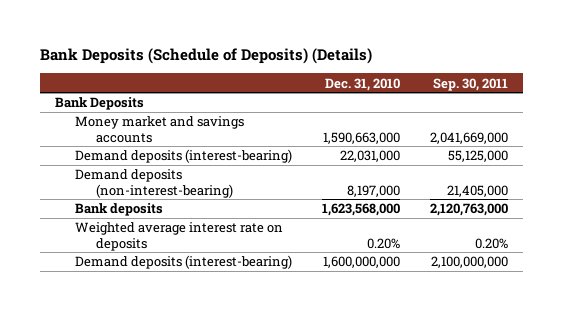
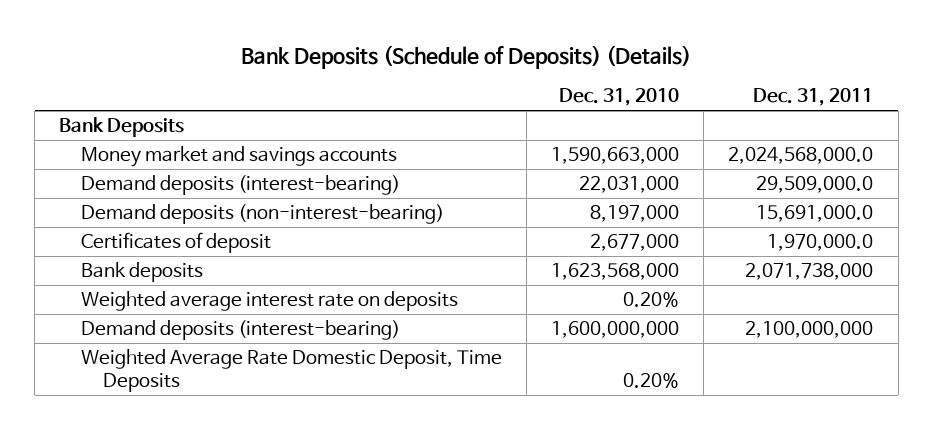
[433,77,509,91] Sep. 30, 2011 -> none
none -> [753,88,874,107] Dec. 31, 2011
none -> [81,231,272,253] Certificates of deposit
none -> [81,348,503,392] Weighted Average Rate Domestic Deposit, Time Deposits

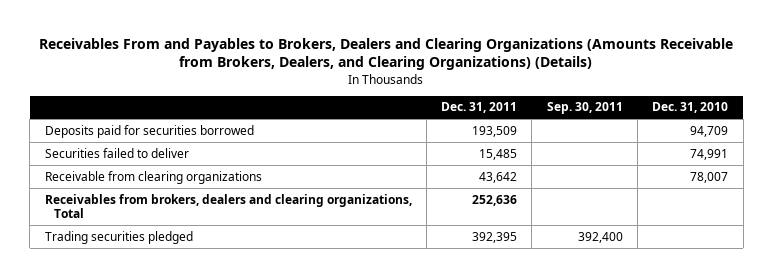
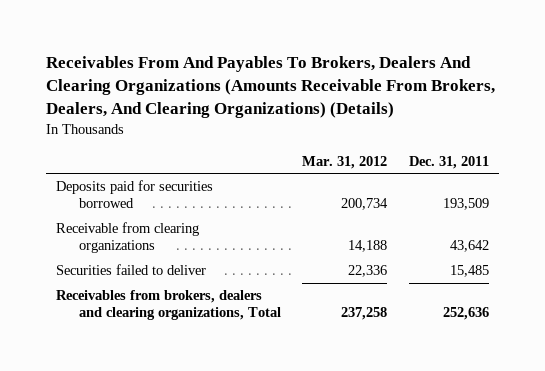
[39,37,734,71] Receivables From and Payables to Brokers, Dealers and Clearing Organizations (Amounts Receivable from Brokers, Dealers, and Clearing Organizations) (Details) -> [45,56,495,119] Receivables From And Payables To Brokers, Dealers And Clearing Organizations (Amounts Receivable From Brokers, Dealers, And Clearing Organizations) (Details)
[546,102,623,115] Sep. 30, 2011 -> none
[652,102,729,114] Dec. 31, 2010 -> none
none -> [302,155,388,169] Mar. 31, 2012
[44,147,189,158] Securities failed to deliver -> [56,264,207,276] Securities failed to deliver
[44,230,193,244] Trading securities pledged -> none

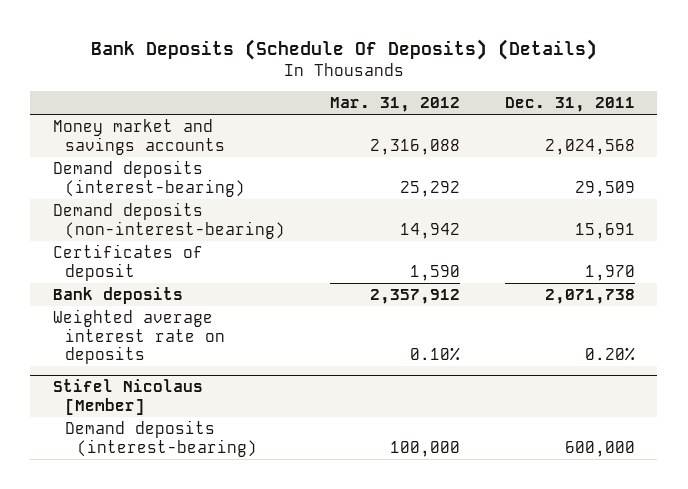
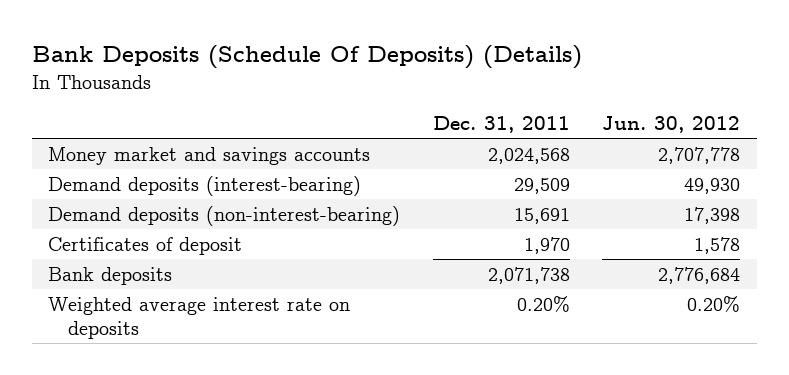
[329,97,460,113] Mar. 31, 2012 -> none
none -> [602,116,741,134] Jun. 30, 2012
[52,379,203,416] Stifel Nicolaus [Member] -> none
[64,419,257,457] Demand deposits (interest-bearing) -> none

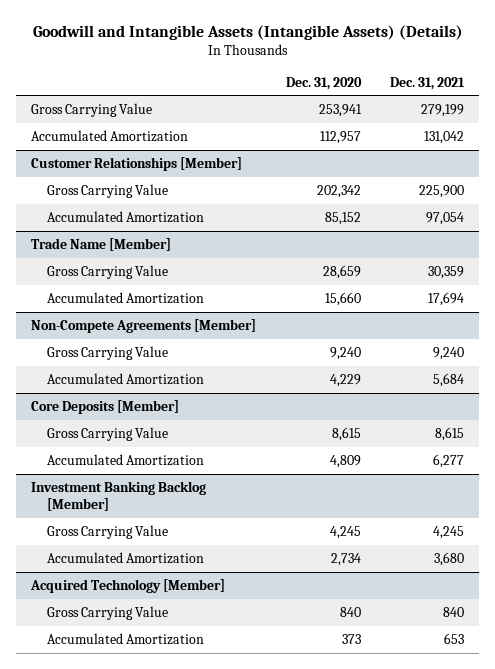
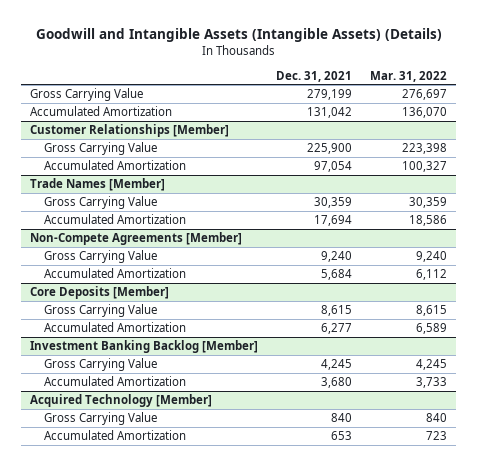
[285,76,362,90] Dec. 31, 2020 -> none
none -> [369,70,447,82] Mar. 31, 2022
[30,237,171,251] Trade Name [Member] -> [30,178,166,192] Trade Names [Member]

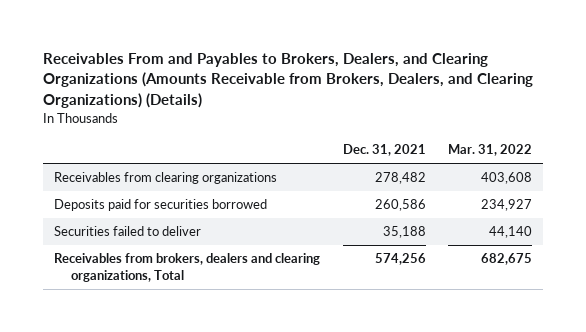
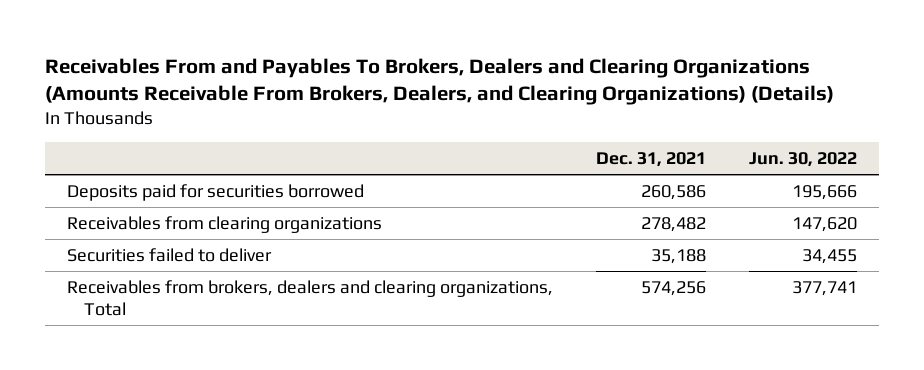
[43,52,534,108] Receivables From and Payables to Brokers, Dealers, and Clearing Organizations (Amounts Receivable from Brokers, Dealers, and Clearing Organizations) (Details) -> [44,57,834,106] Receivables From and Payables To Brokers, Dealers and Clearing Organizations (Amounts Receivable From Brokers, Dealers, and Clearing Organizations) (Details)
[447,144,532,157] Mar. 31, 2022 -> none
none -> [749,151,858,167] Jun. 30, 2022
[54,172,278,185] Receivables from clearing organizations -> [66,216,382,234] Receivables from clearing organizations

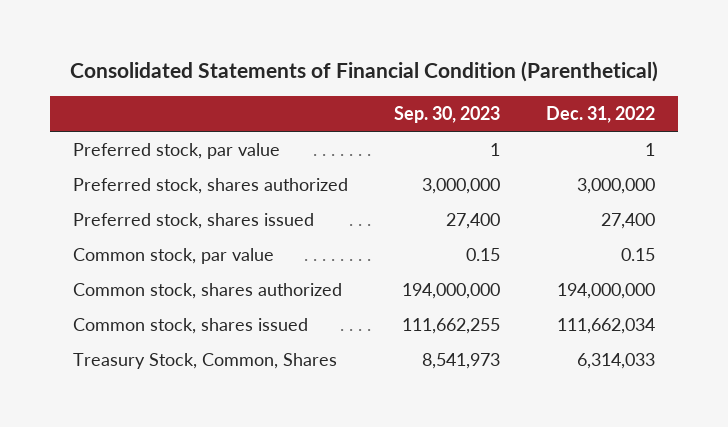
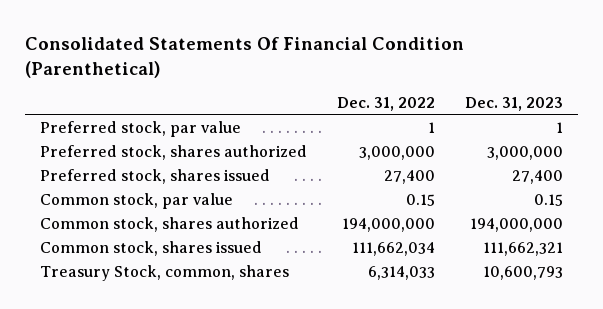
[70,61,659,83] Consolidated Statements of Financial Condition (Parenthetical) -> [24,36,464,78] Consolidated Statements Of Financial Condition (Parenthetical)
[394,106,501,124] Sep. 30, 2023 -> none
none -> [464,97,563,112] Dec. 31, 2023
[73,352,338,369] Treasury Stock, Common, Shares -> [39,265,289,282] Treasury Stock, common, shares

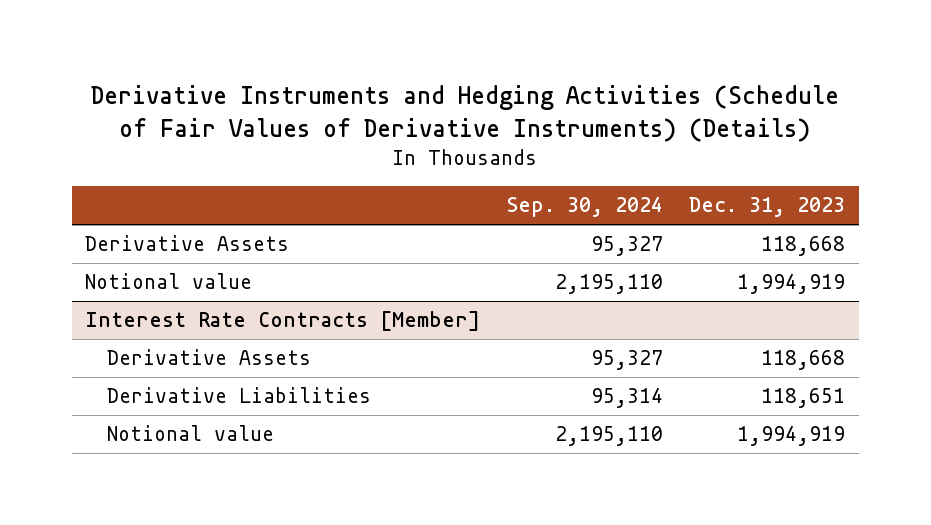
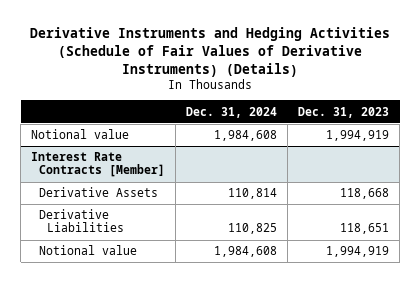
[506,197,663,218] Sep. 30, 2024 -> none
none -> [186,106,278,118] Dec. 31, 2024
[85,235,290,252] Derivative Assets -> none

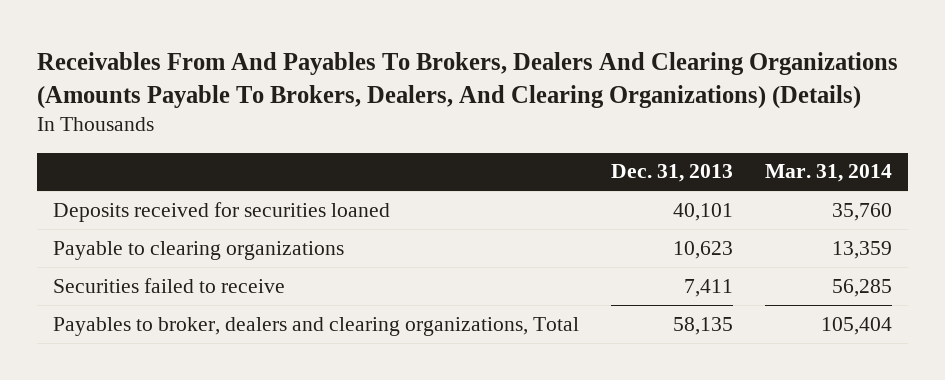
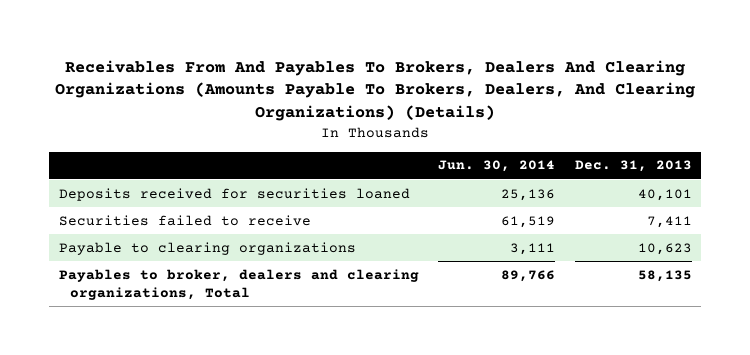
[765,164,893,183] Mar. 31, 2014 -> none
none -> [438,160,556,173] Jun. 30, 2014
[52,240,344,260] Payable to clearing organizations -> [58,241,356,255] Payable to clearing organizations

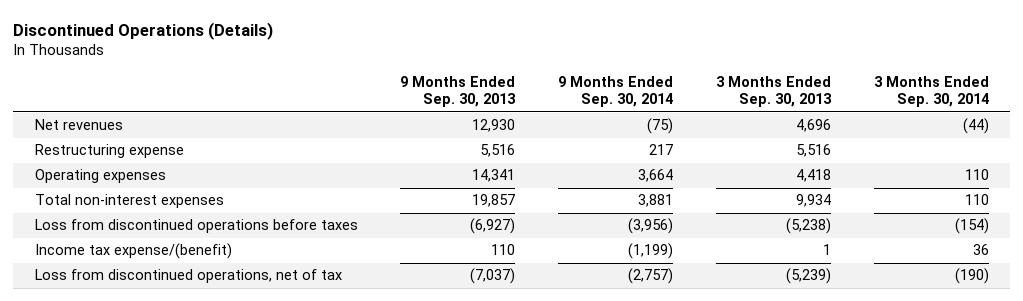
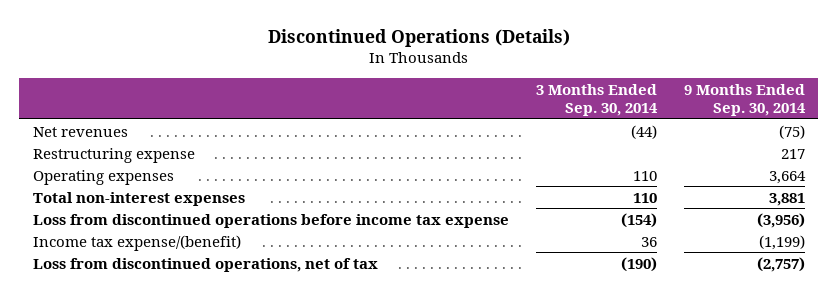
[400,75,517,108] 9 Months Ended Sep. 30, 2013 -> none
[715,75,832,108] 3 Months Ended Sep. 30, 2013 -> none
[34,219,358,234] Loss from discontinued operations before taxes -> [32,213,509,228] Loss from discontinued operations before income tax expense

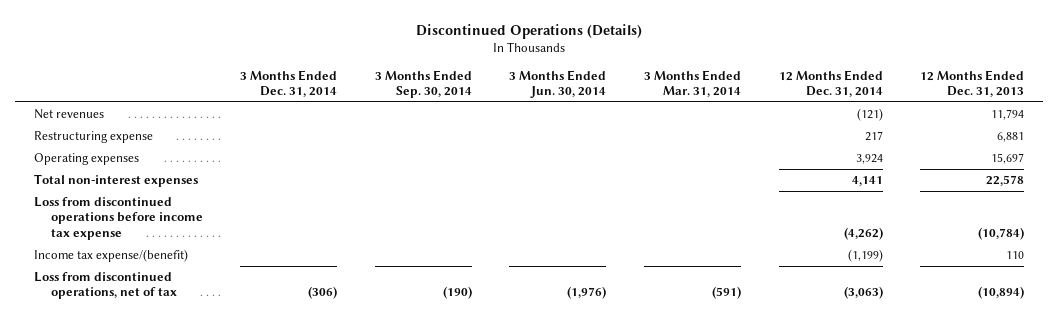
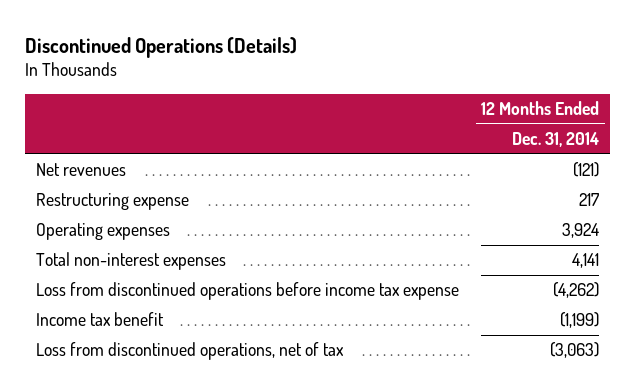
[240,69,338,98] 3 Months Ended Dec. 31, 2014 -> none
[374,69,472,99] 3 Months Ended Sep. 30, 2014 -> none
[509,69,607,99] 3 Months Ended Jun. 30, 2014 -> none
[644,69,742,98] 3 Months Ended Mar. 31, 2014 -> none
[920,69,1025,98] 12 Months Ended Dec. 31, 2013 -> none
[33,249,188,263] Income tax expense/(benefit) -> [36,312,165,327] Income tax benefit

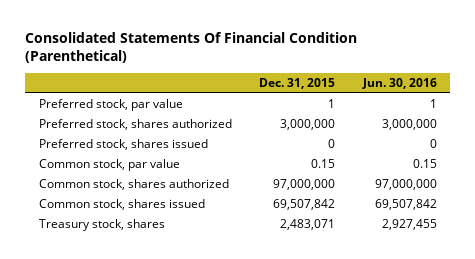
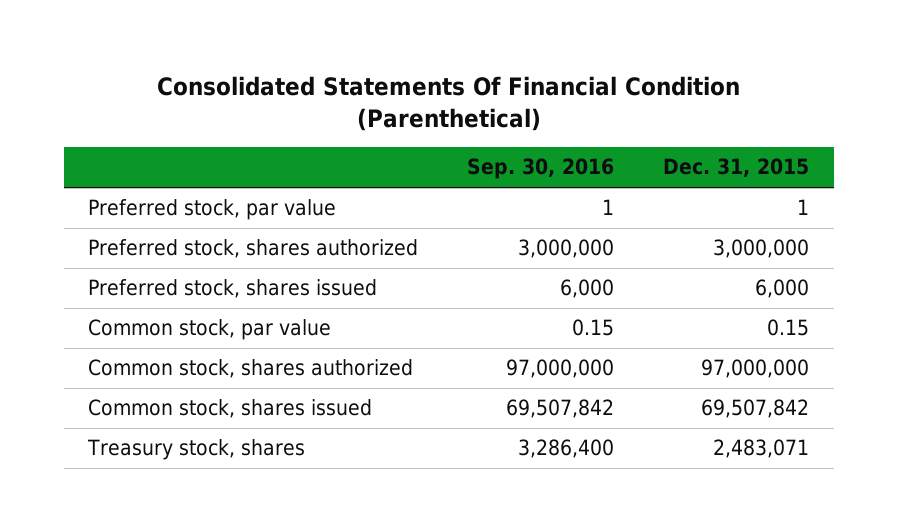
[361,78,437,90] Jun. 30, 2016 -> none
none -> [467,158,615,180] Sep. 30, 2016
[328,139,336,149] 0 -> [755,279,810,299] 6,000

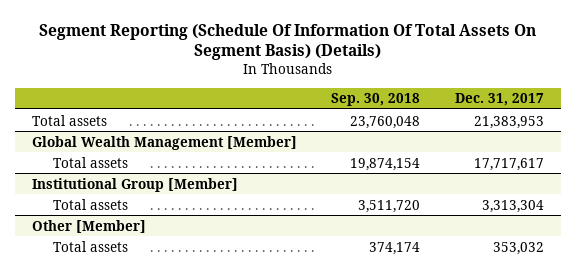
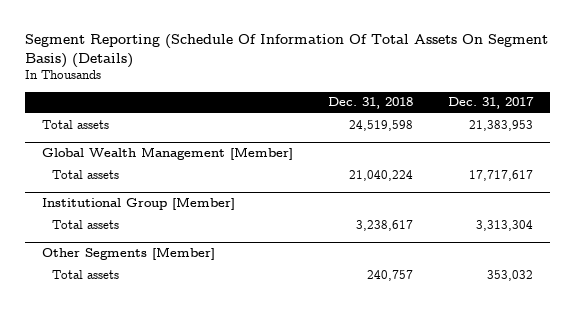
[331,93,421,107] Sep. 30, 2018 -> none
none -> [327,97,413,110] Dec. 31, 2018
[32,219,147,233] Other [Member] -> [41,247,215,261] Other Segments [Member]

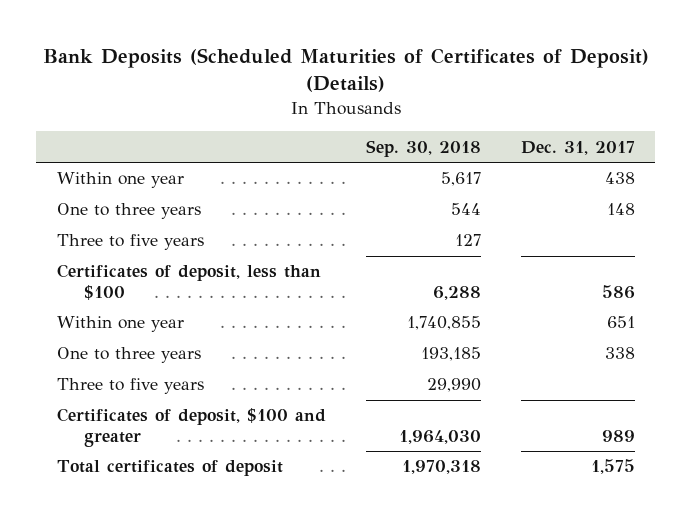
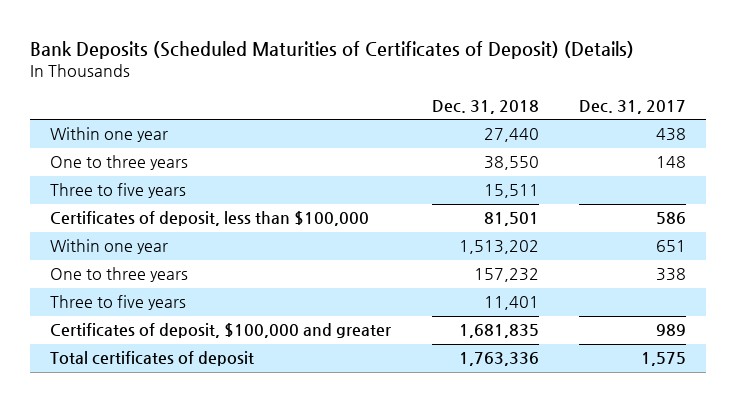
[365,139,481,157] Sep. 30, 2018 -> none
none -> [431,99,539,114] Dec. 31, 2018
[56,264,321,300] Certificates of deposit, less than $100 -> [50,211,370,227] Certificates of deposit, less than $100,000
[56,408,326,447] Certificates of deposit, $100 and greater -> [50,323,392,339] Certificates of deposit, $100,000 and greater

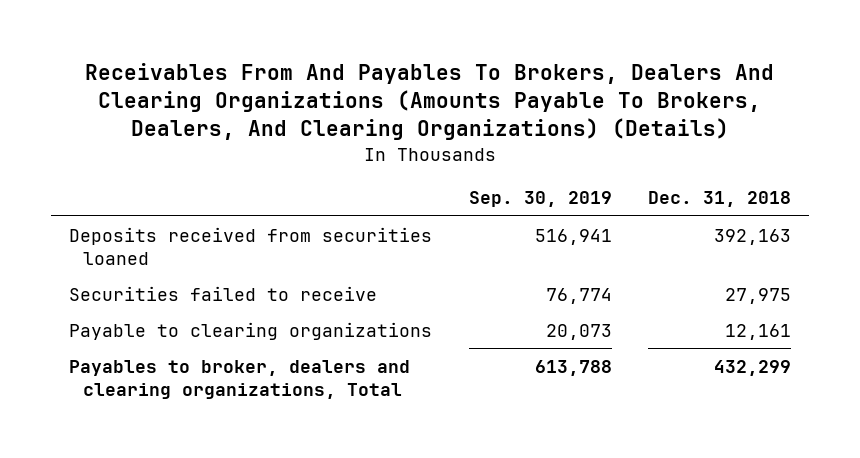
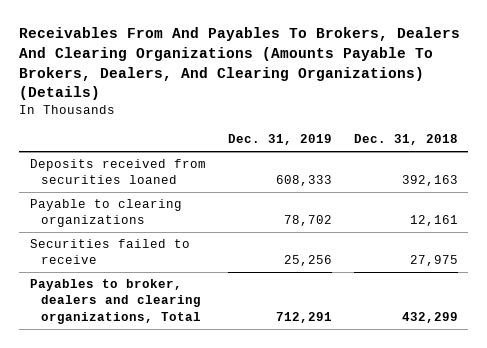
[468,190,612,207] Sep. 30, 2019 -> none
none -> [227,134,332,146] Dec. 31, 2019
[69,285,378,301] Securities failed to receive -> [29,239,190,265] Securities failed to receive

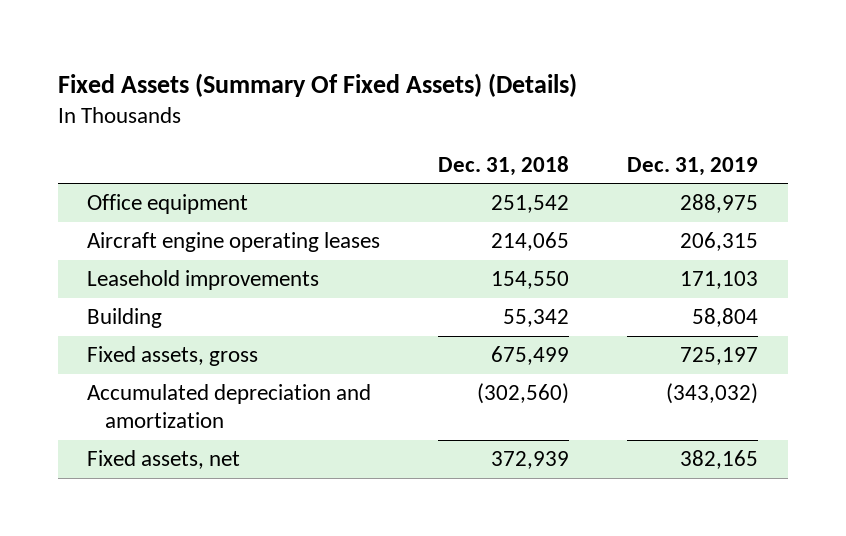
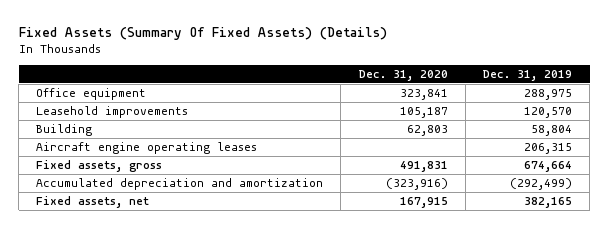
[438,155,570,176] Dec. 31, 2018 -> none
none -> [358,70,448,82] Dec. 31, 2020
[680,271,759,290] 171,103 -> [523,107,572,119] 120,570
[87,232,381,253] Aircraft engine operating leases -> [36,142,258,155] Aircraft engine operating leases
[680,347,759,366] 725,197 -> [523,161,572,173] 674,664
[666,383,759,405] (343,032) -> [509,178,572,191] (292,499)

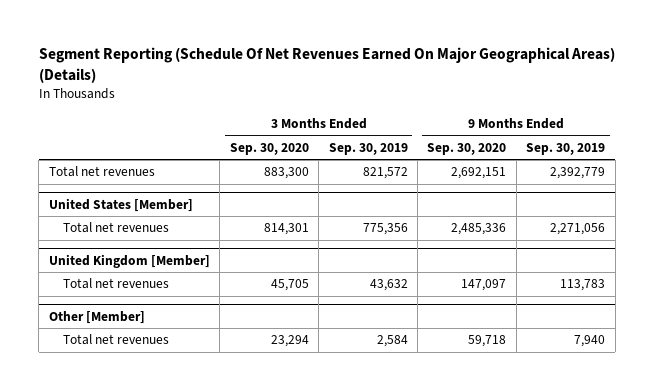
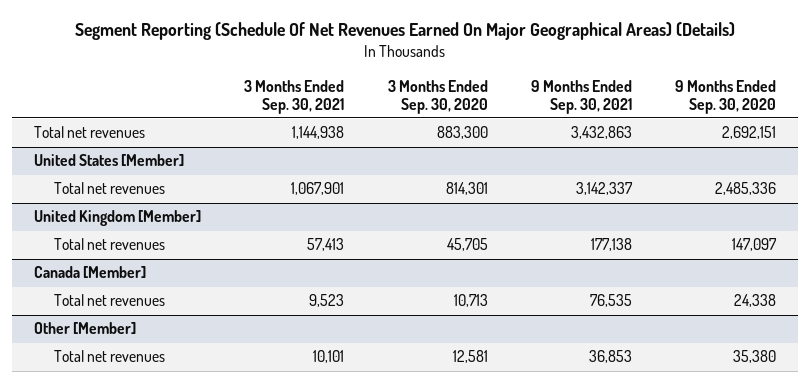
[328,142,408,155] Sep. 30, 2019 -> none
[526,142,606,155] Sep. 30, 2019 -> none
none -> [244,79,345,114] 3 Months Ended Sep. 30, 2021
none -> [530,79,632,114] 9 Months Ended Sep. 30, 2021
none -> [34,266,147,279] Canada [Member]
none -> [54,294,166,307] Total net revenues
[270,335,309,348] 23,294 -> [452,350,488,364] 12,581
[468,335,507,348] 59,718 -> [733,350,777,364] 35,380

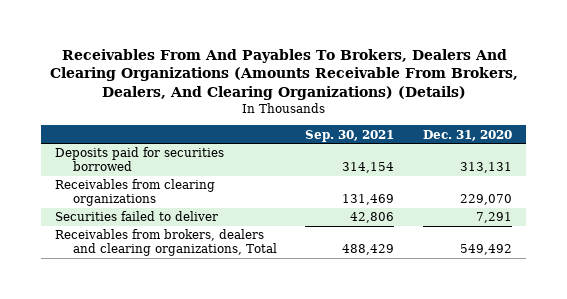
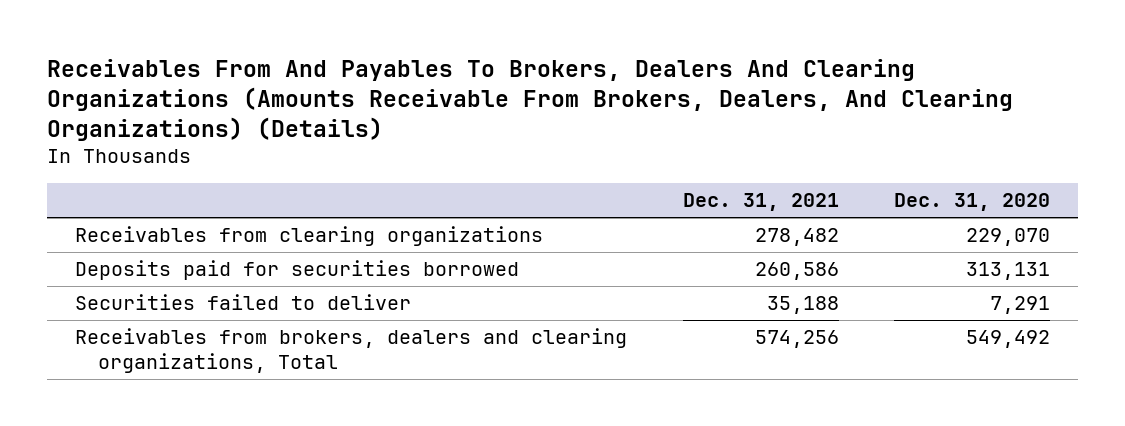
[305,129,395,142] Sep. 30, 2021 -> none
none -> [682,192,839,211] Dec. 31, 2021
[55,147,225,172] Deposits paid for securities borrowed -> [74,260,519,281] Deposits paid for securities borrowed

